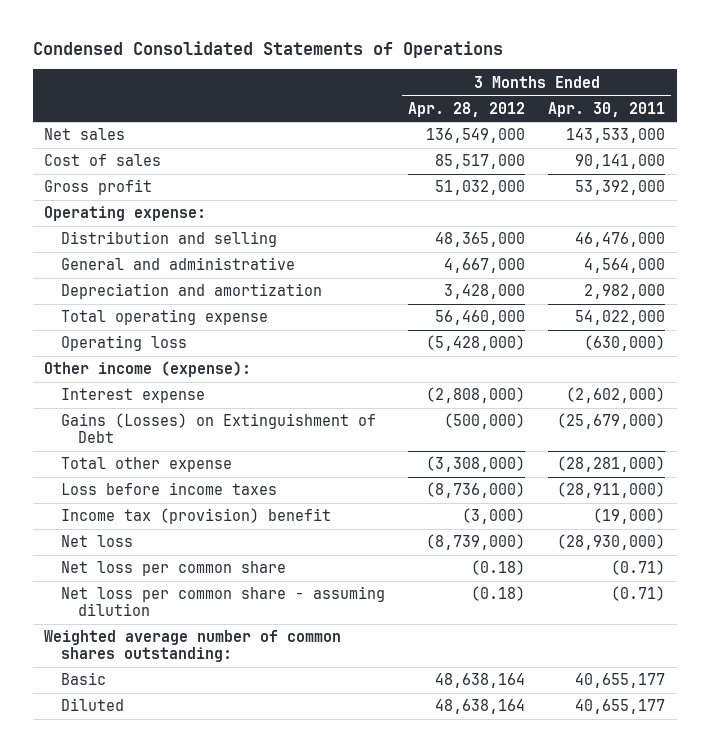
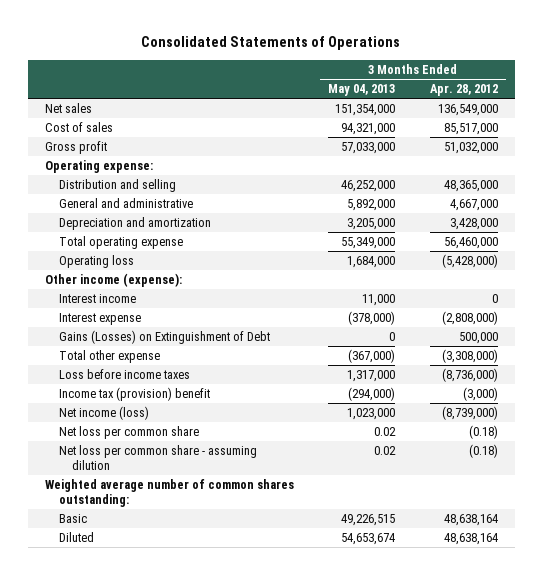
[32,41,503,59] Condensed Consolidated Statements of Operations -> [141,36,401,51] Consolidated Statements of Operations
[548,101,666,117] Apr. 30, 2011 -> none
none -> [328,84,396,97] May 04, 2013
none -> [58,294,136,304] Interest income
[444,413,526,430] (500,000) -> [458,332,498,345] 500,000
[60,535,133,548] Net loss -> [58,406,149,421] Net income (loss)

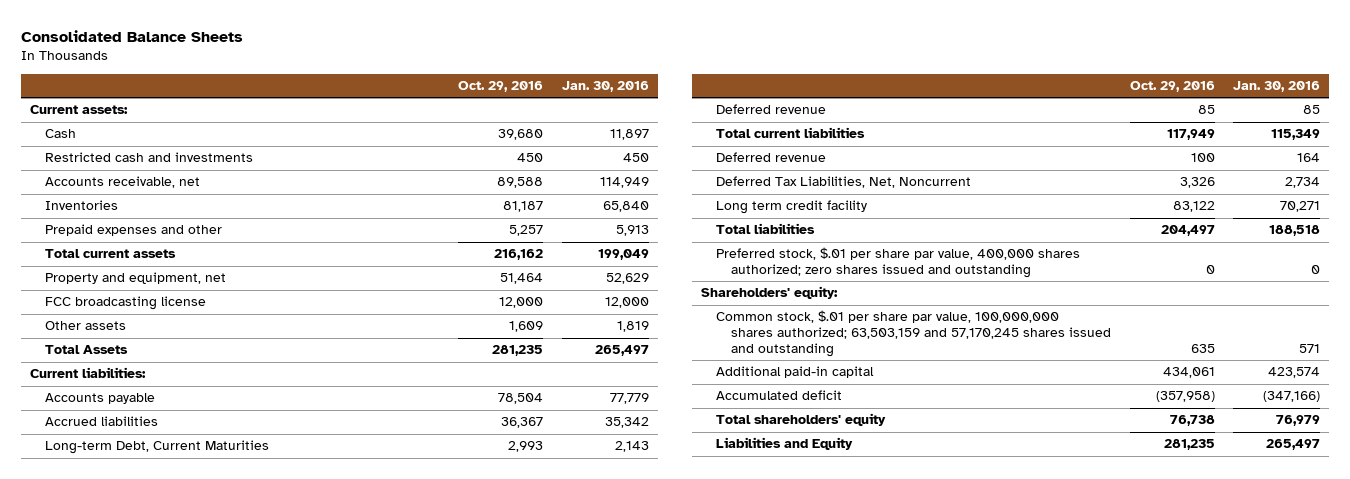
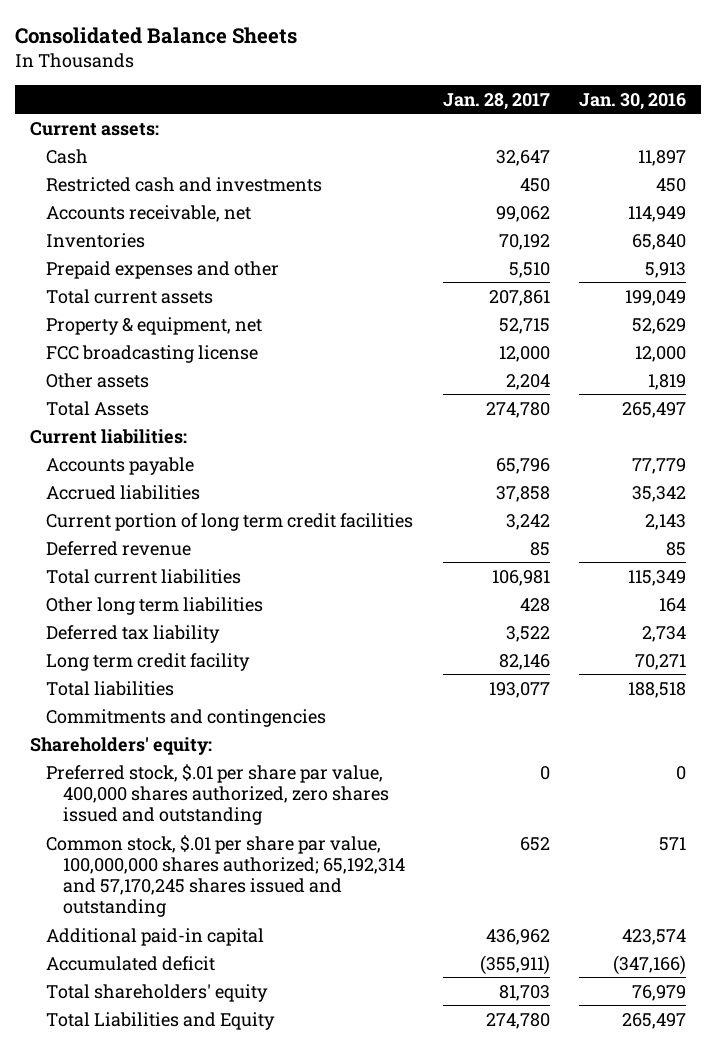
[458,80,544,92] Oct. 29, 2016 -> none
none -> [442,92,550,110] Jan. 28, 2017
[44,272,226,285] Property and equipment, net -> [46,316,263,335] Property & equipment, net
[44,440,269,455] Long-term Debt, Current Maturities -> [46,512,414,531] Current portion of long term credit facilities
[716,152,827,163] Deferred revenue -> [46,596,264,615] Other long term liabilities
[716,176,972,189] Deferred Tax Liabilities, Net, Noncurrent -> [46,624,221,643] Deferred tax liability
[716,247,1081,279] Preferred stock, $.01 per share par value, 400,000 shares authorized; zero shares issued and outstanding -> none
none -> [46,708,327,727] Commitments and contingencies
none -> [46,763,389,826] Preferred stock, $.01 per share par value, 400,000 shares authorized, zero shares issued and outstanding
[716,310,1112,357] Common stock, $.01 per share par value, 100,000,000 shares authorized; 63,503,159 and 57,170,245 shares issued and outstanding -> [46,834,405,918] Common stock, $.01 per share par value, 100,000,000 shares authorized; 65,192,314 and 57,170,245 shares issued and outstanding
[716,437,854,451] Liabilities and Equity -> [46,1011,276,1030] Total Liabilities and Equity

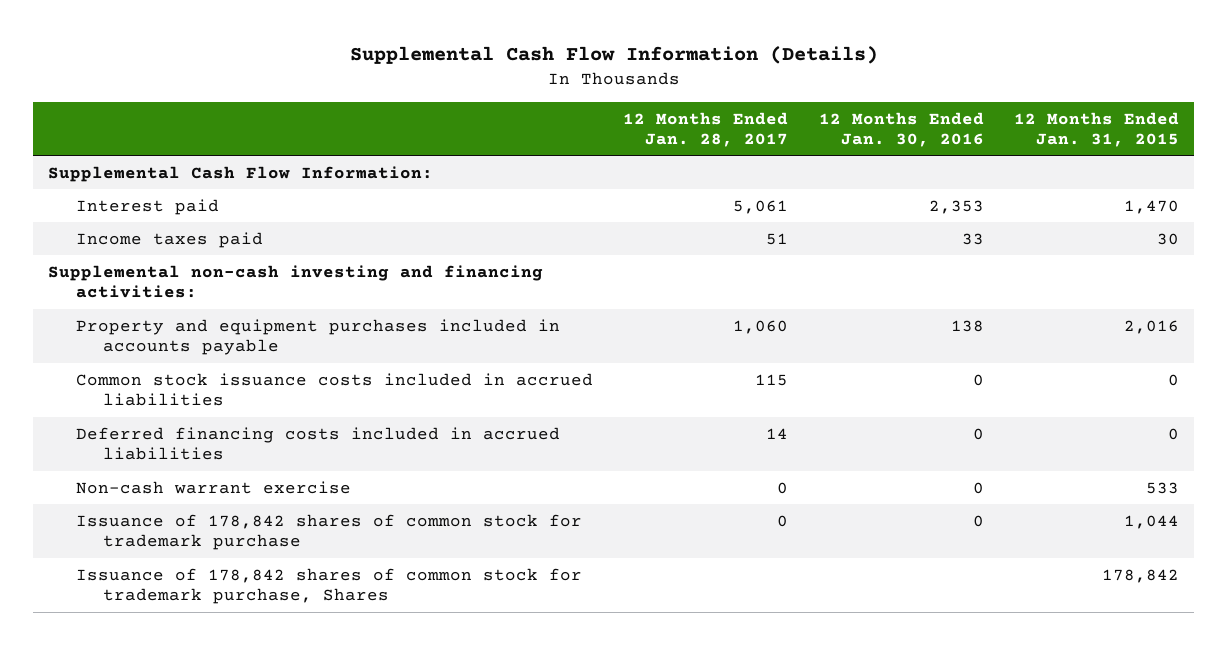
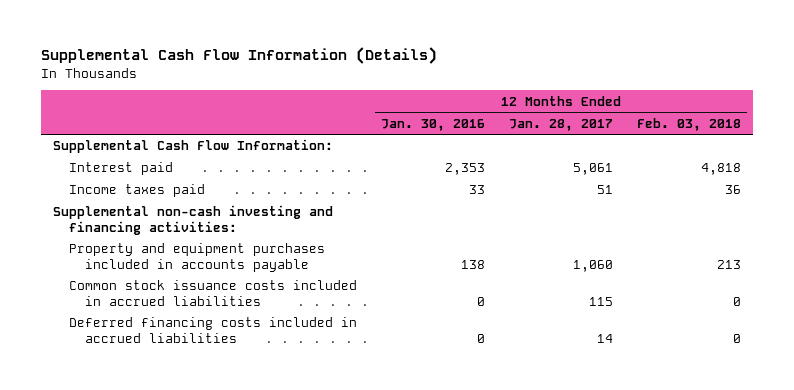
[1013,111,1179,147] 12 Months Ended Jan. 31, 2015 -> none
none -> [637,117,742,131] Feb. 03, 2018
[75,480,351,494] Non-cash warrant exercise -> none
[75,513,582,551] Issuance of 178,842 shares of common stock for trademark purchase -> none
[75,567,582,605] Issuance of 178,842 shares of common stock for trademark purchase, Shares -> none

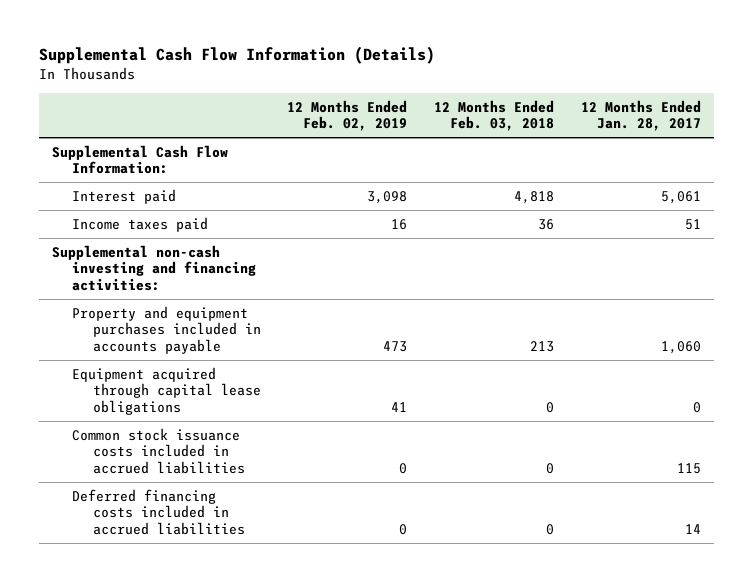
[380,118,485,131] Jan. 30, 2016 -> none
none -> [287,99,408,132] 12 Months Ended Feb. 02, 2019
none -> [72,366,261,415] Equipment acquired through capital lease obligations

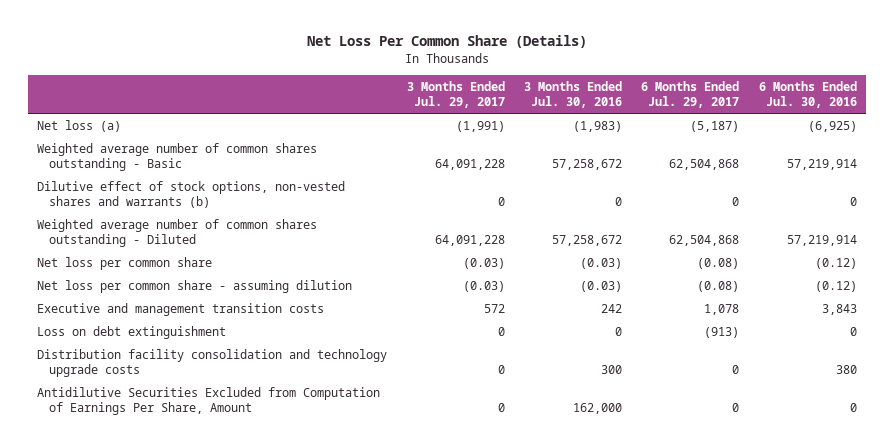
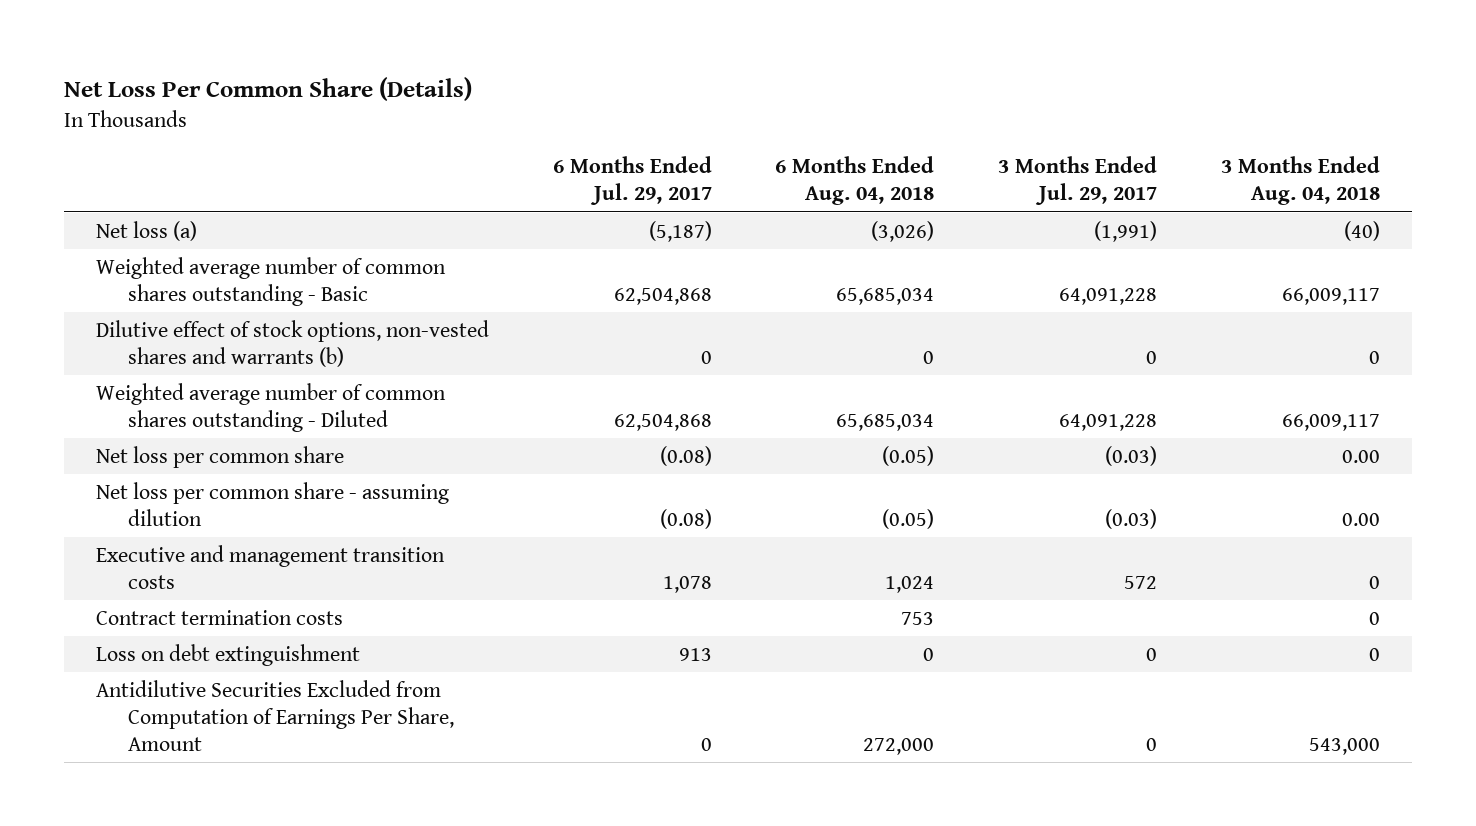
[523,80,622,108] 3 Months Ended Jul. 30, 2016 -> none
[758,80,857,108] 6 Months Ended Jul. 30, 2016 -> none
none -> [775,156,935,206] 6 Months Ended Aug. 04, 2018
none -> [1221,156,1381,206] 3 Months Ended Aug. 04, 2018
[37,349,388,378] Distribution facility consolidation and technology upgrade costs -> none
none -> [95,609,343,625] Contract termination costs
[704,327,740,339] (913) -> [678,647,712,661] 913

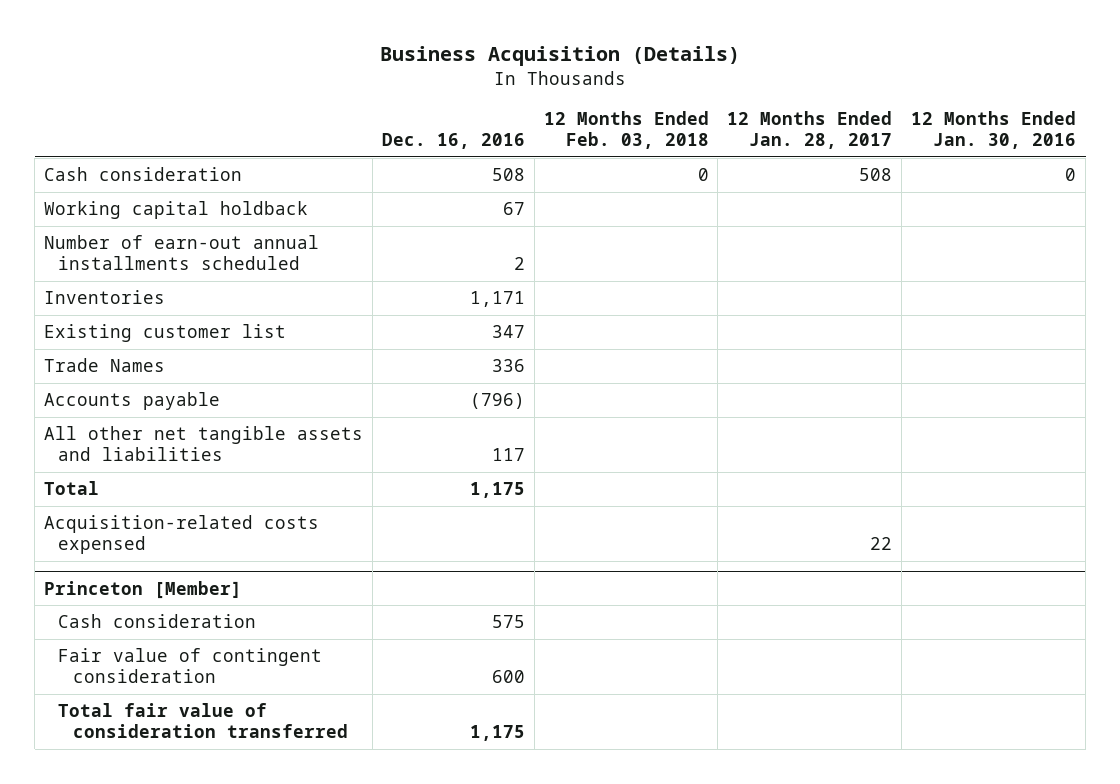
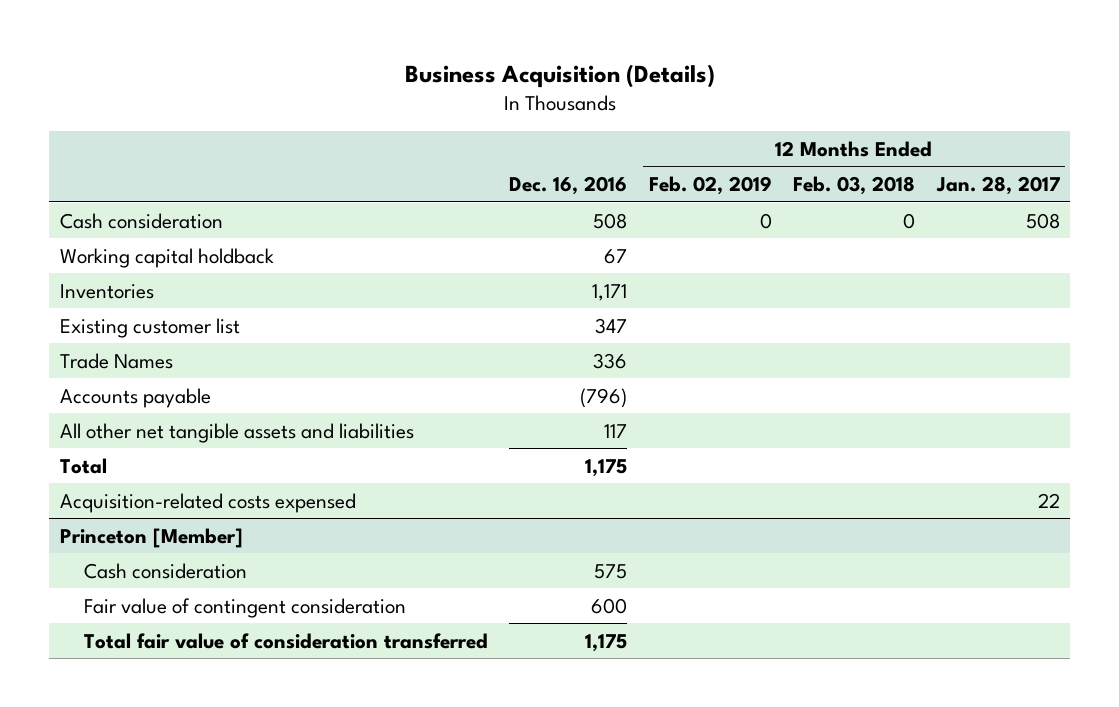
[911,111,1077,150] 12 Months Ended Jan. 30, 2016 -> none
none -> [648,175,772,195] Feb. 02, 2019
[43,235,319,271] Number of earn-out annual installments scheduled -> none

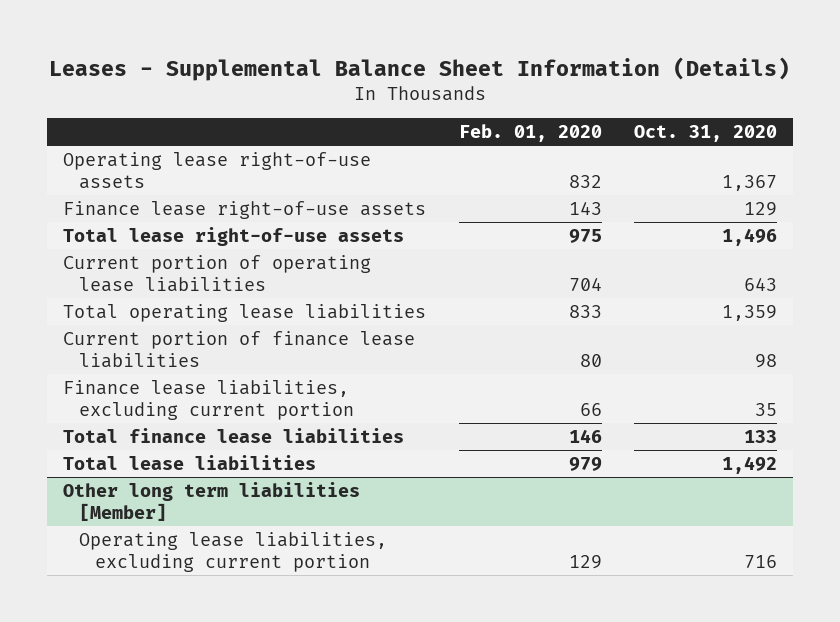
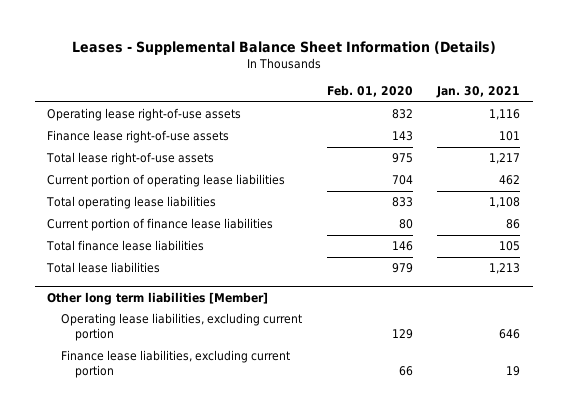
[633,125,777,143] Oct. 31, 2020 -> none
none -> [436,85,521,98] Jan. 30, 2021
[63,379,355,421] Finance lease liabilities, excluding current portion -> none
none -> [60,350,290,379] Finance lease liabilities, excluding current portion

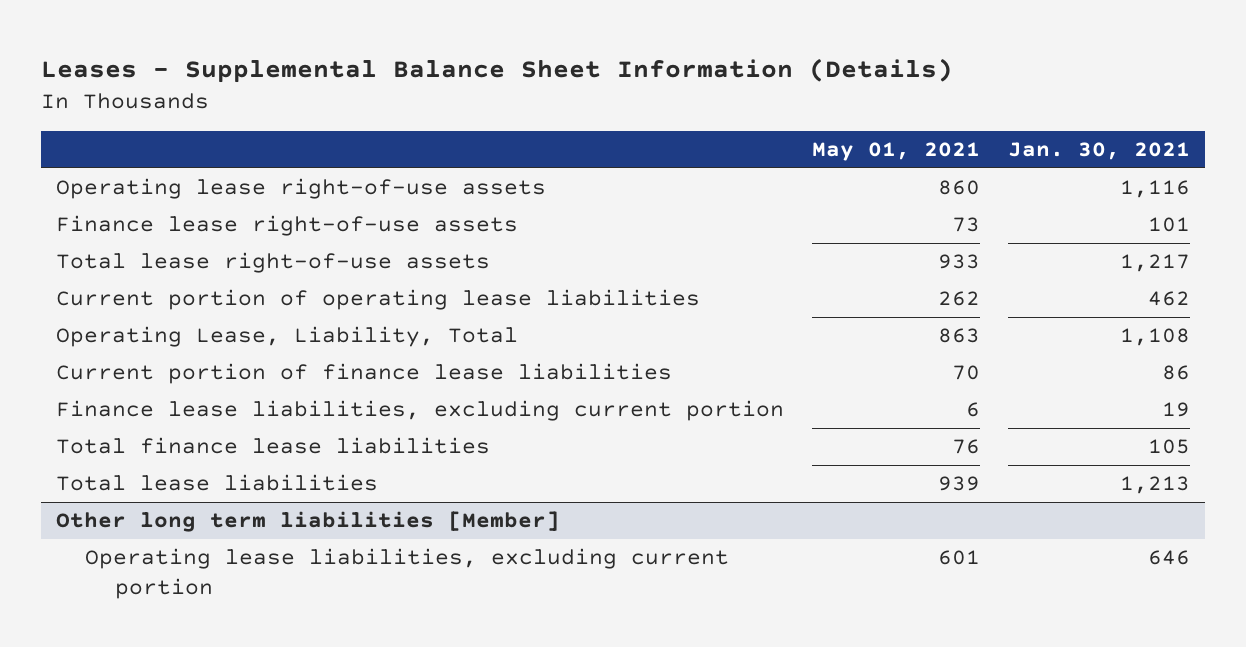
[326,84,413,97] Feb. 01, 2020 -> none
none -> [811,141,980,161] May 01, 2021
[45,196,216,210] Total operating lease liabilities -> [55,326,518,348] Operating Lease, Liability, Total
none -> [55,400,784,422] Finance lease liabilities, excluding current portion
[60,350,290,379] Finance lease liabilities, excluding current portion -> none

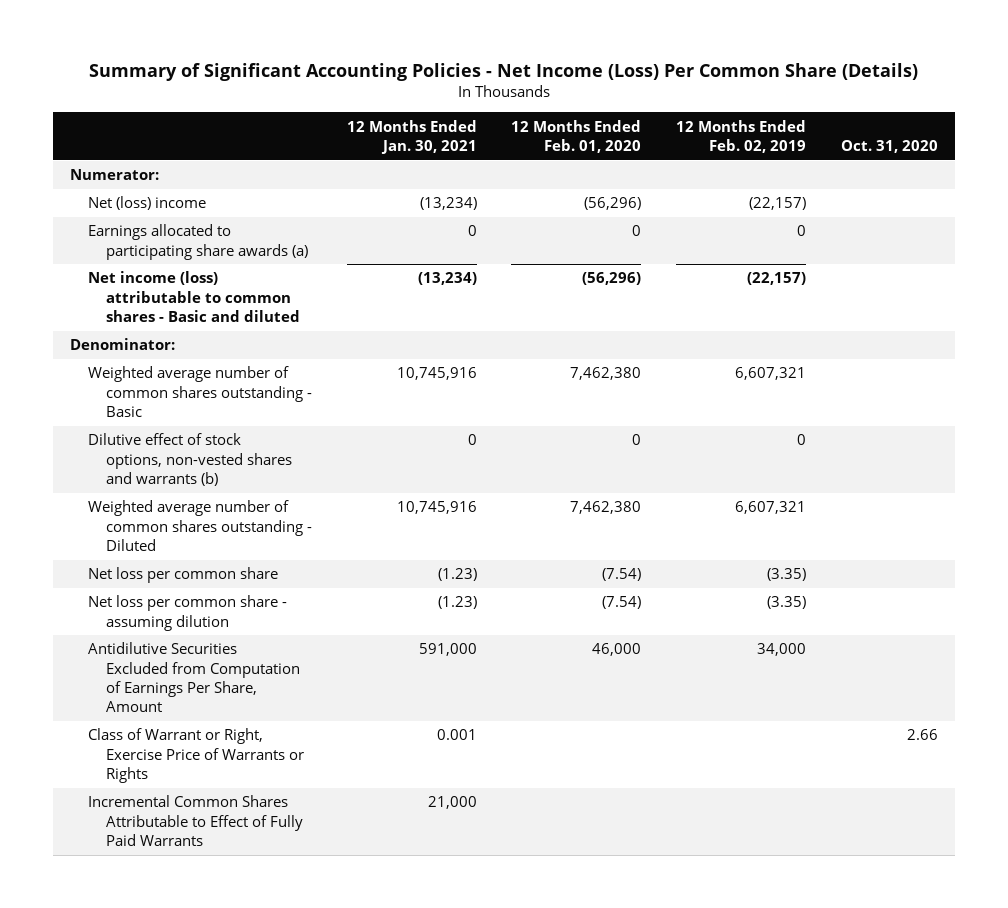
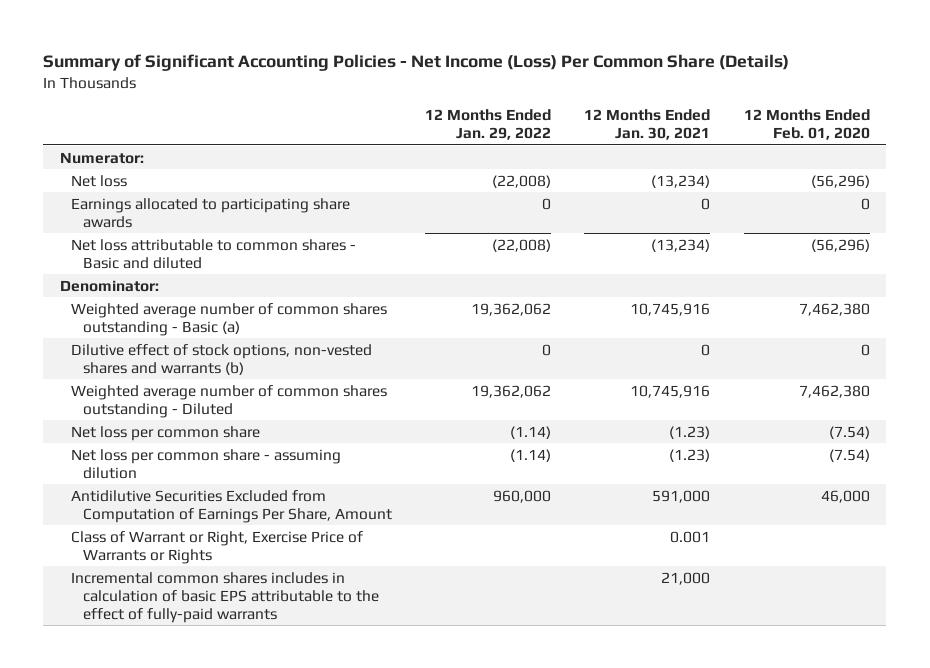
[675,119,806,154] 12 Months Ended Feb. 02, 2019 -> none
[840,140,938,154] Oct. 31, 2020 -> none
none -> [424,109,551,141] 12 Months Ended Jan. 29, 2022
[88,196,207,211] Net (loss) income -> [71,174,128,187] Net loss
[88,224,309,260] Earnings allocated to participating share awards (a) -> [71,197,351,228] Earnings allocated to participating share awards
[88,271,301,323] Net income (loss) attributable to common shares - Basic and diluted -> [71,238,357,269] Net loss attributable to common shares - Basic and diluted
[88,366,313,418] Weighted average number of common shares outstanding - Basic -> [71,302,388,336] Weighted average number of common shares outstanding - Basic (a)
[88,795,304,847] Incremental Common Shares Attributable to Effect of Fully Paid Warrants -> [71,571,379,623] Incremental common shares includes in calculation of basic EPS attributable to the effect of fully-paid warrants

